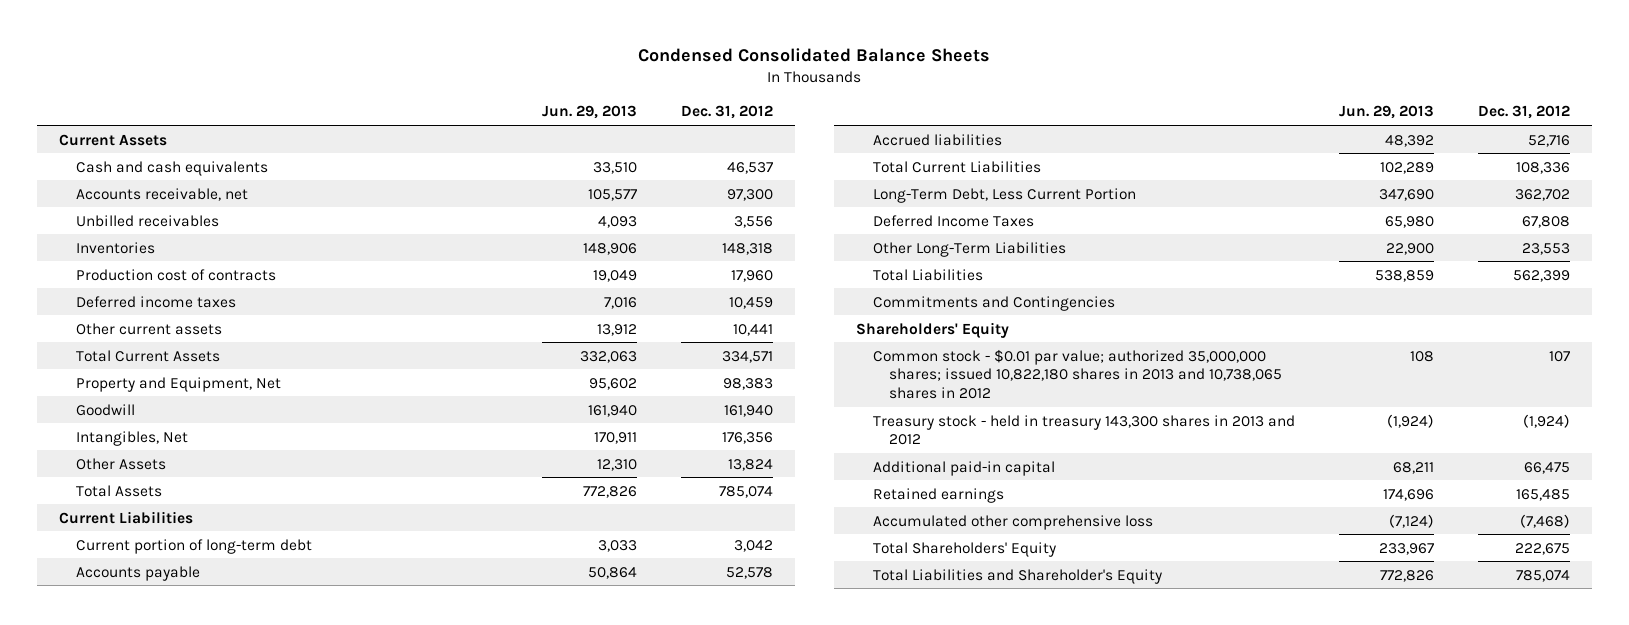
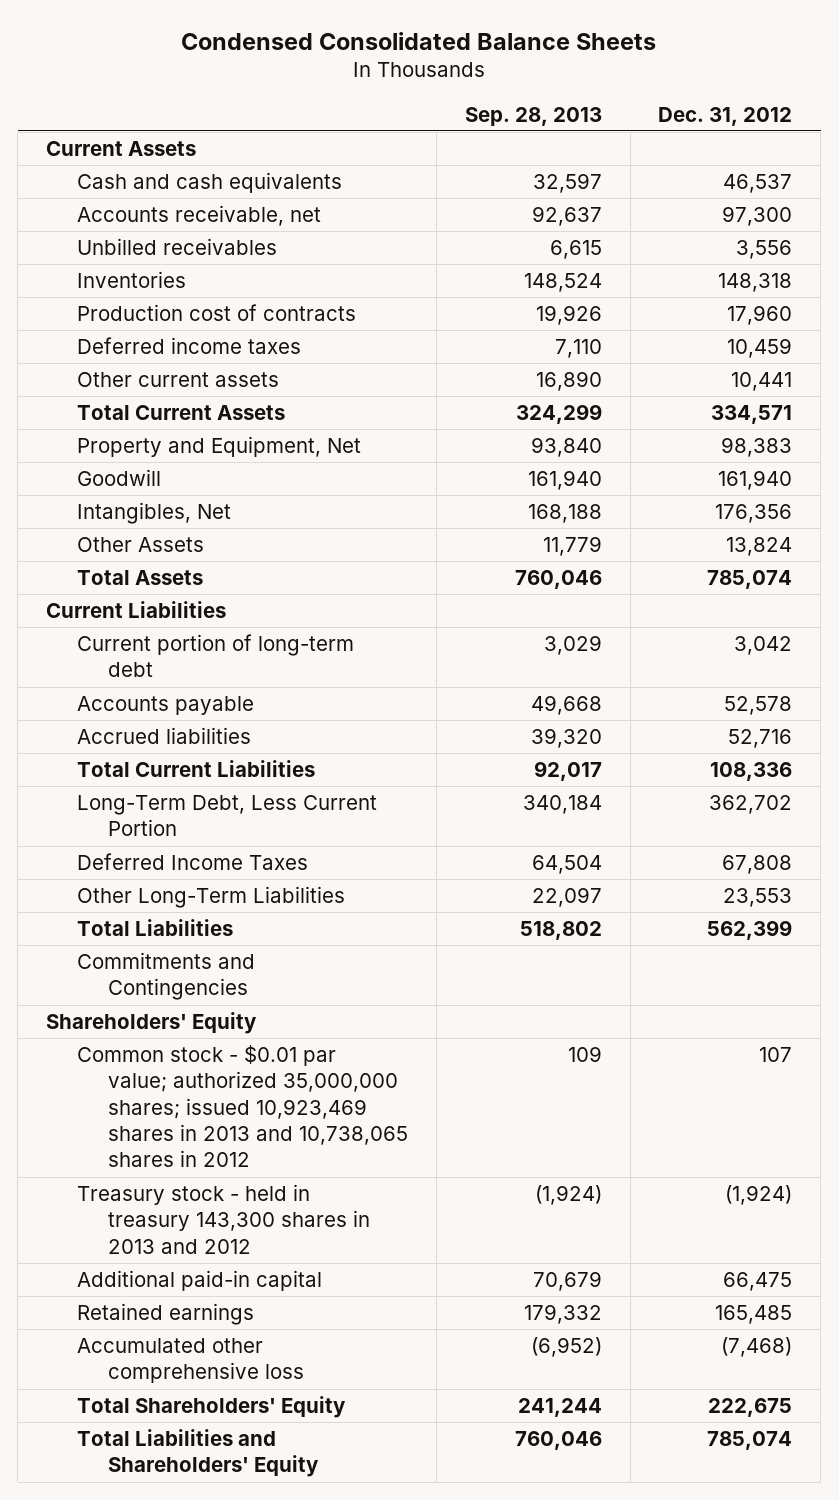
[541,105,637,120] Jun. 29, 2013 -> none
none -> [464,106,602,126] Sep. 28, 2013
[872,348,1283,400] Common stock - $0.01 par value; authorized 35,000,000 shares; issued 10,822,180 shares in 2013 and 10,738,065 shares in 2012 -> [77,1045,409,1168] Common stock - $0.01 par value; authorized 35,000,000 shares; issued 10,923,469 shares in 2013 and 10,738,065 shares in 2012
[872,568,1162,584] Total Liabilities and Shareholder's Equity -> [77,1429,320,1478] Total Liabilities and Shareholders' Equity

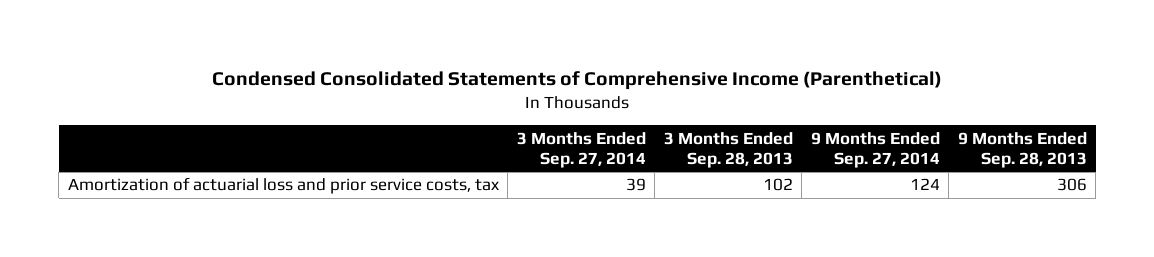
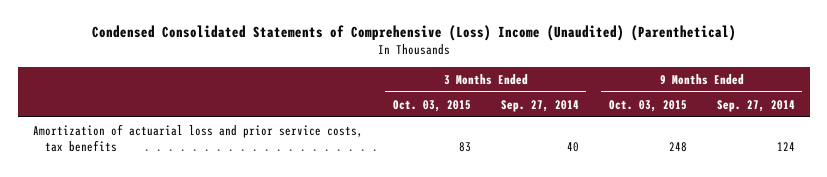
[212,71,943,91] Condensed Consolidated Statements of Comprehensive Income (Parenthetical) -> [91,25,736,42] Condensed Consolidated Statements of Comprehensive (Loss) Income (Unaudited) (Parenthetical)
[663,131,793,168] 3 Months Ended Sep. 28, 2013 -> none
[957,131,1087,168] 9 Months Ended Sep. 28, 2013 -> none
none -> [392,99,471,112] Oct. 03, 2015
none -> [608,99,687,112] Oct. 03, 2015
[67,177,499,195] Amortization of actuarial loss and prior service costs, tax -> [32,123,363,152] Amortization of actuarial loss and prior service costs, tax benefits
[625,178,646,192] 39 -> [566,141,579,152] 40

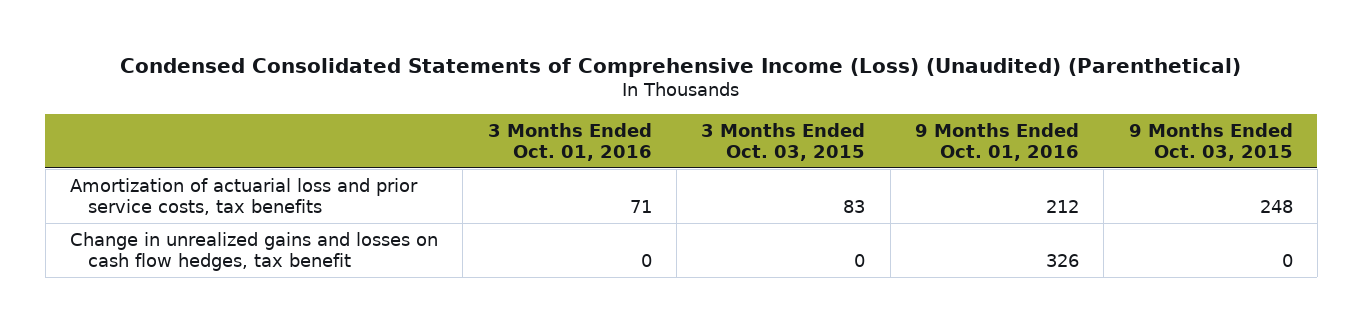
[91,25,736,42] Condensed Consolidated Statements of Comprehensive (Loss) Income (Unaudited) (Parenthetical) -> [120,57,1242,77] Condensed Consolidated Statements of Comprehensive Income (Loss) (Unaudited) (Parenthetical)
[500,99,579,112] Sep. 27, 2014 -> none
[716,99,795,112] Sep. 27, 2014 -> none
none -> [487,122,652,161] 3 Months Ended Oct. 01, 2016
none -> [915,122,1080,161] 9 Months Ended Oct. 01, 2016
none -> [70,231,439,271] Change in unrealized gains and losses on cash flow hedges, tax benefit

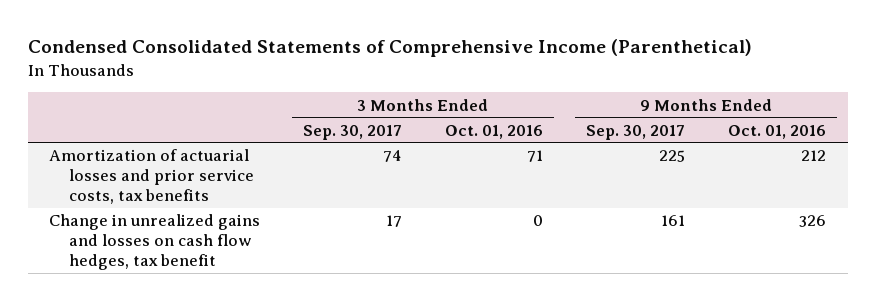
[120,57,1242,77] Condensed Consolidated Statements of Comprehensive Income (Loss) (Unaudited) (Parenthetical) -> [27,39,752,58] Condensed Consolidated Statements of Comprehensive Income (Parenthetical)
[701,122,866,161] 3 Months Ended Oct. 03, 2015 -> none
[1128,122,1293,161] 9 Months Ended Oct. 03, 2015 -> none
none -> [303,124,403,140] Sep. 30, 2017
none -> [586,124,686,140] Sep. 30, 2017
[70,177,419,215] Amortization of actuarial loss and prior service costs, tax benefits -> [49,149,254,205] Amortization of actuarial losses and prior service costs, tax benefits

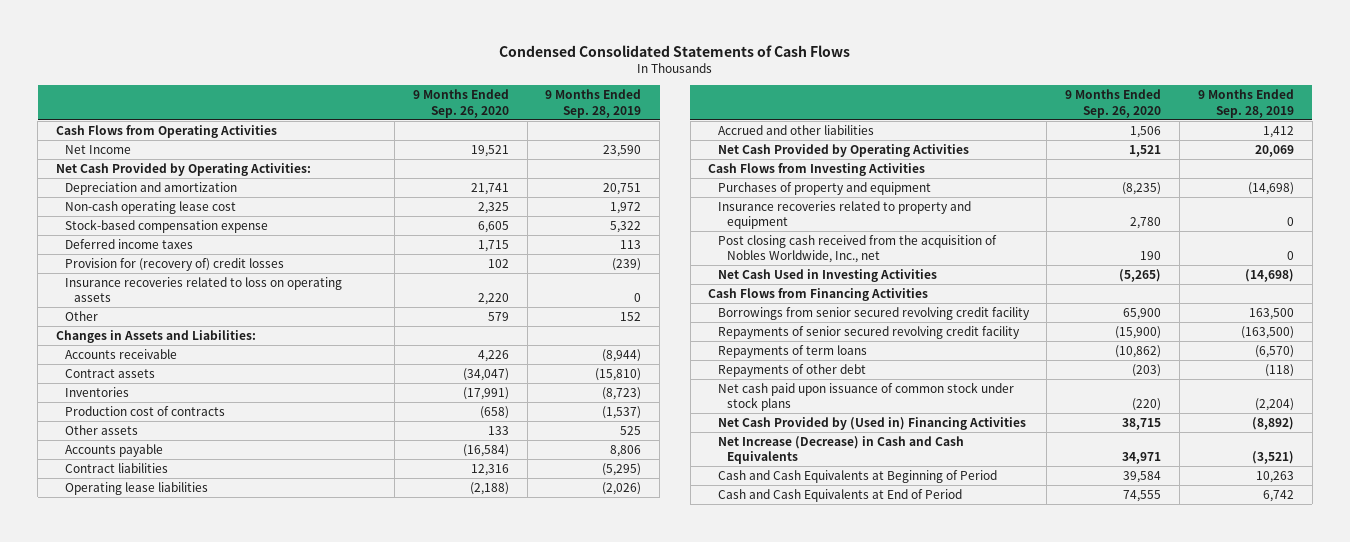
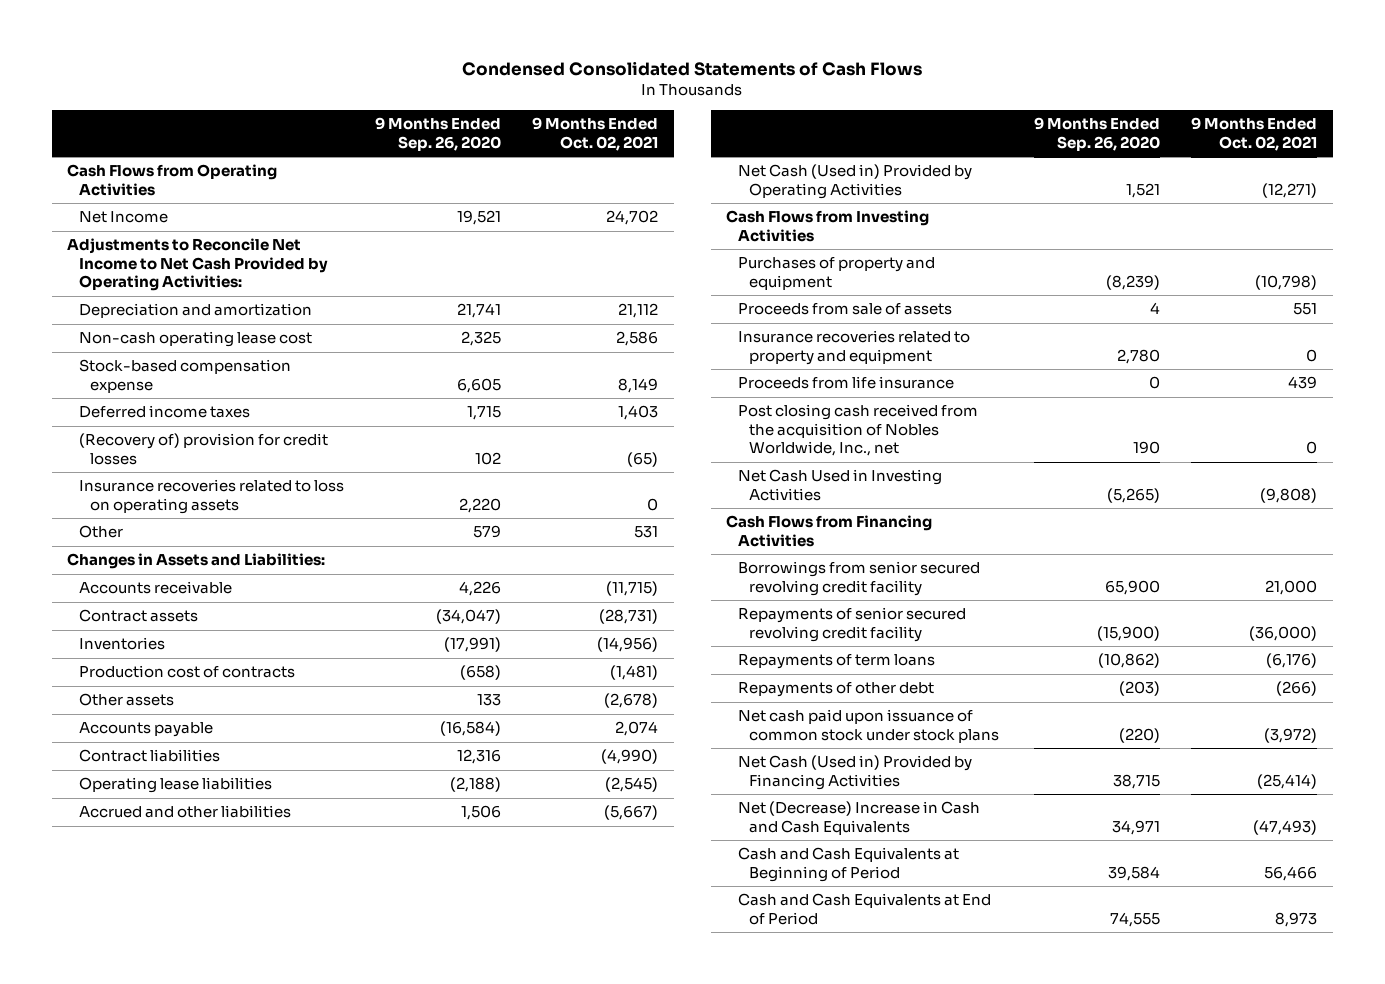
[545,89,642,118] 9 Months Ended Sep. 28, 2019 -> none
none -> [532,117,659,151] 9 Months Ended Oct. 02, 2021
[56,163,312,177] Net Cash Provided by Operating Activities: -> [67,238,328,292] Adjustments to Reconcile Net Income to Net Cash Provided by Operating Activities:
[65,258,285,272] Provision for (recovery of) credit losses -> [78,433,328,465] (Recovery of) provision for credit losses
[717,144,969,158] Net Cash Provided by Operating Activities -> [737,164,972,199] Net Cash (Used in) Provided by Operating Activities
[1122,182,1162,196] (8,235) -> [1105,274,1160,290] (8,239)
none -> [737,303,952,316] Proceeds from sale of assets
none -> [737,376,954,390] Proceeds from life insurance
[717,417,1026,431] Net Cash Provided by (Used in) Financing Activities -> [737,755,972,790] Net Cash (Used in) Provided by Financing Activities
[717,436,964,465] Net Increase (Decrease) in Cash and Cash Equivalents -> [737,801,980,835] Net (Decrease) Increase in Cash and Cash Equivalents

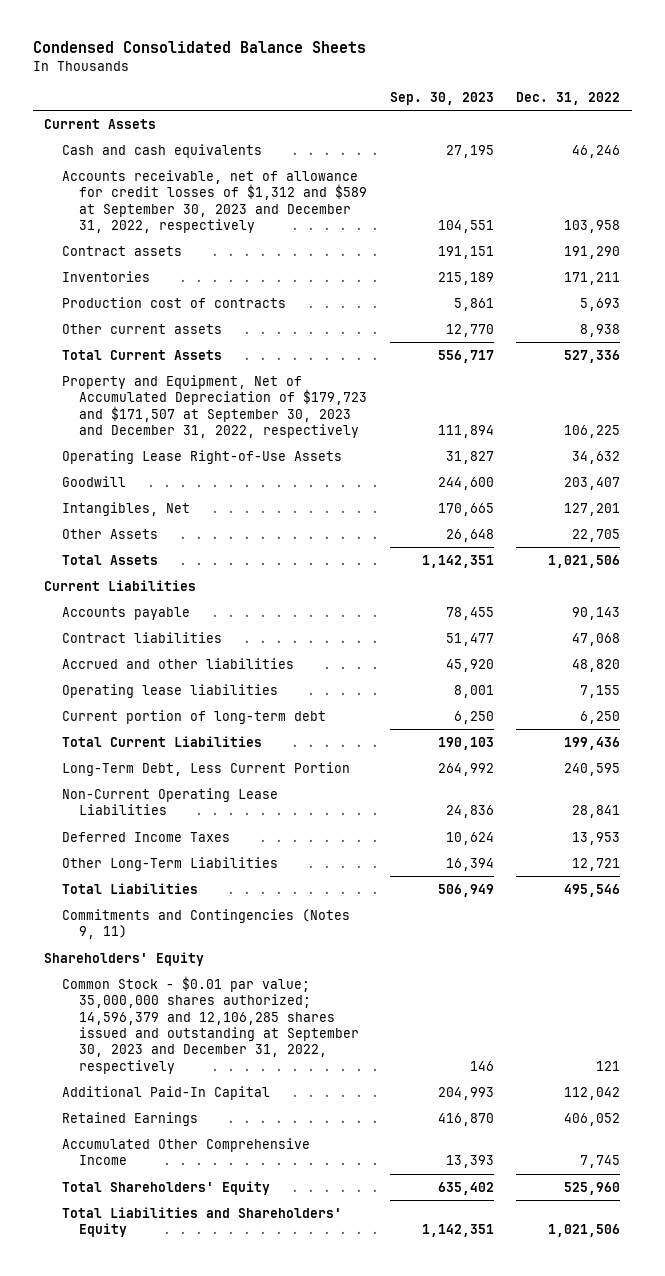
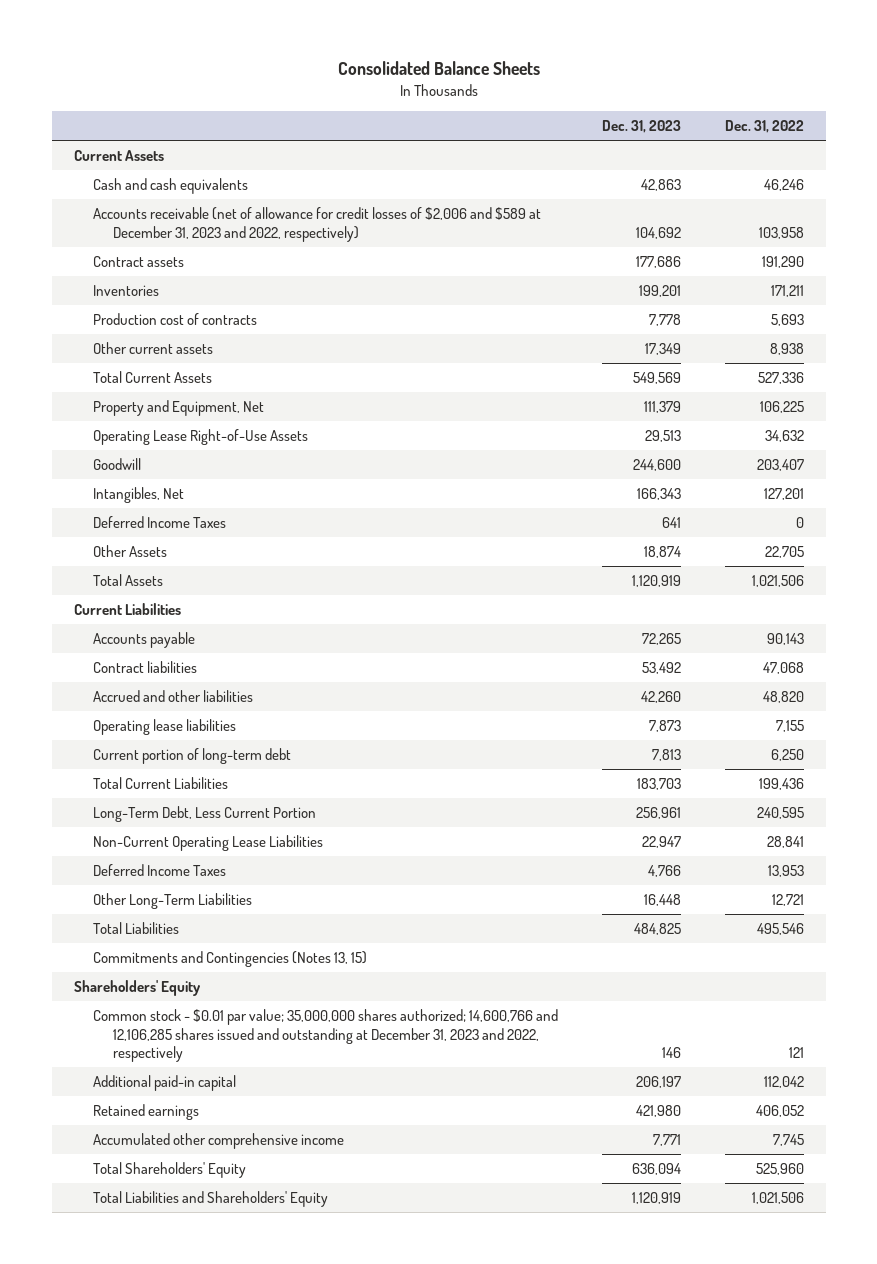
[33,41,367,54] Condensed Consolidated Balance Sheets -> [337,61,540,76] Consolidated Balance Sheets
[389,91,494,105] Sep. 30, 2023 -> none
none -> [602,120,682,134] Dec. 31, 2023
[61,169,368,234] Accounts receivable, net of allowance for credit losses of $1,312 and $589 at September 30, 2023 and December 31, 2022, respectively -> [93,207,542,242] Accounts receivable (net of allowance for credit losses of $2,006 and $589 at December 31, 2023 and 2022, respectively)
[61,374,368,439] Property and Equipment, Net of Accumulated Depreciation of $179,723 and $171,507 at September 30, 2023 and December 31, 2022, respectively -> [93,400,265,417] Property and Equipment, Net
none -> [93,516,227,529] Deferred Income Taxes
[61,908,350,940] Commitments and Contingencies (Notes 9, 11) -> [93,951,368,968] Commitments and Contingencies (Notes 13, 15)
[61,975,360,1074] Common Stock - $0.01 par value; 35,000,000 shares authorized; 14,596,379 and 12,106,285 shares issued and outstanding at September 30, 2023 and December 31, 2022, respectively -> [93,1009,559,1063] Common stock - $0.01 par value; 35,000,000 shares authorized; 14,600,766 and 12,106,285 shares issued and outstanding at December 31, 2023 and 2022, respectively
[61,1085,270,1100] Additional Paid-In Capital -> [93,1075,237,1092] Additional paid-in capital
[61,1111,198,1126] Retained Earnings -> [93,1104,200,1121] Retained earnings
[61,1137,310,1166] Accumulated Other Comprehensive Income -> [93,1133,345,1150] Accumulated other comprehensive income

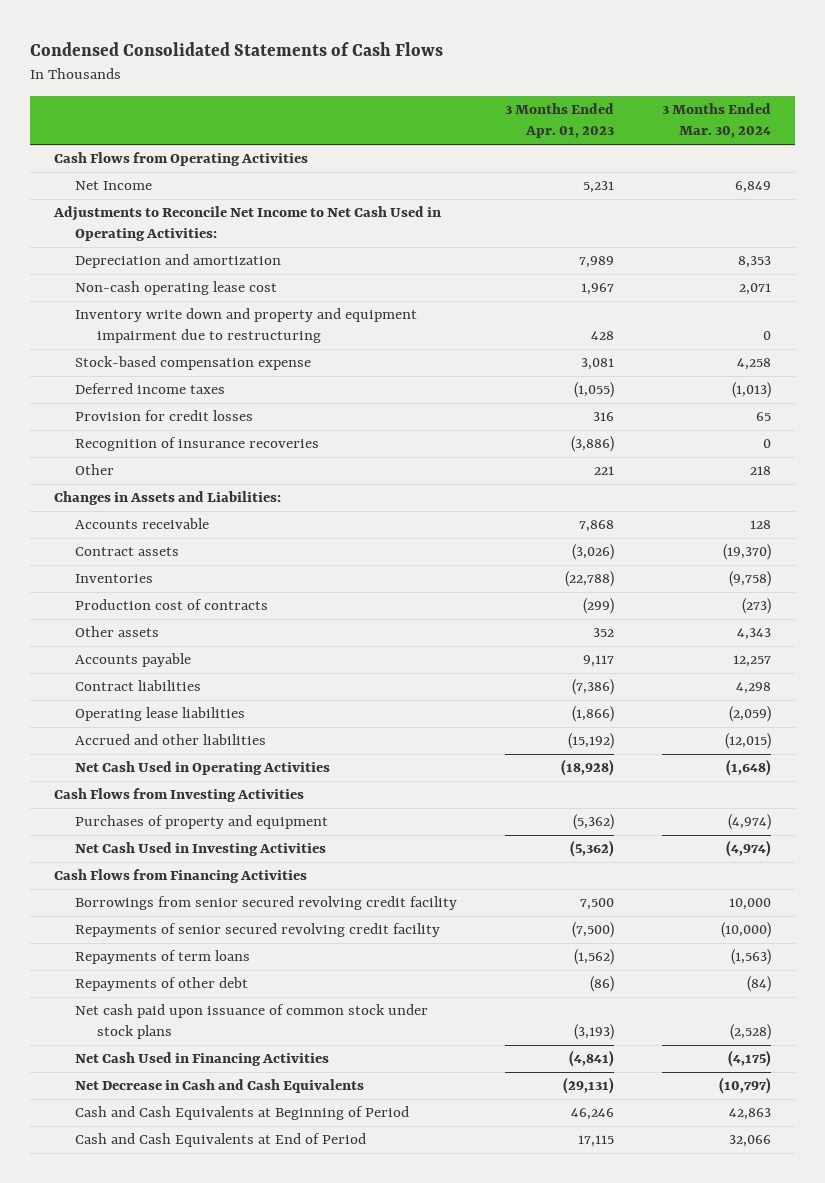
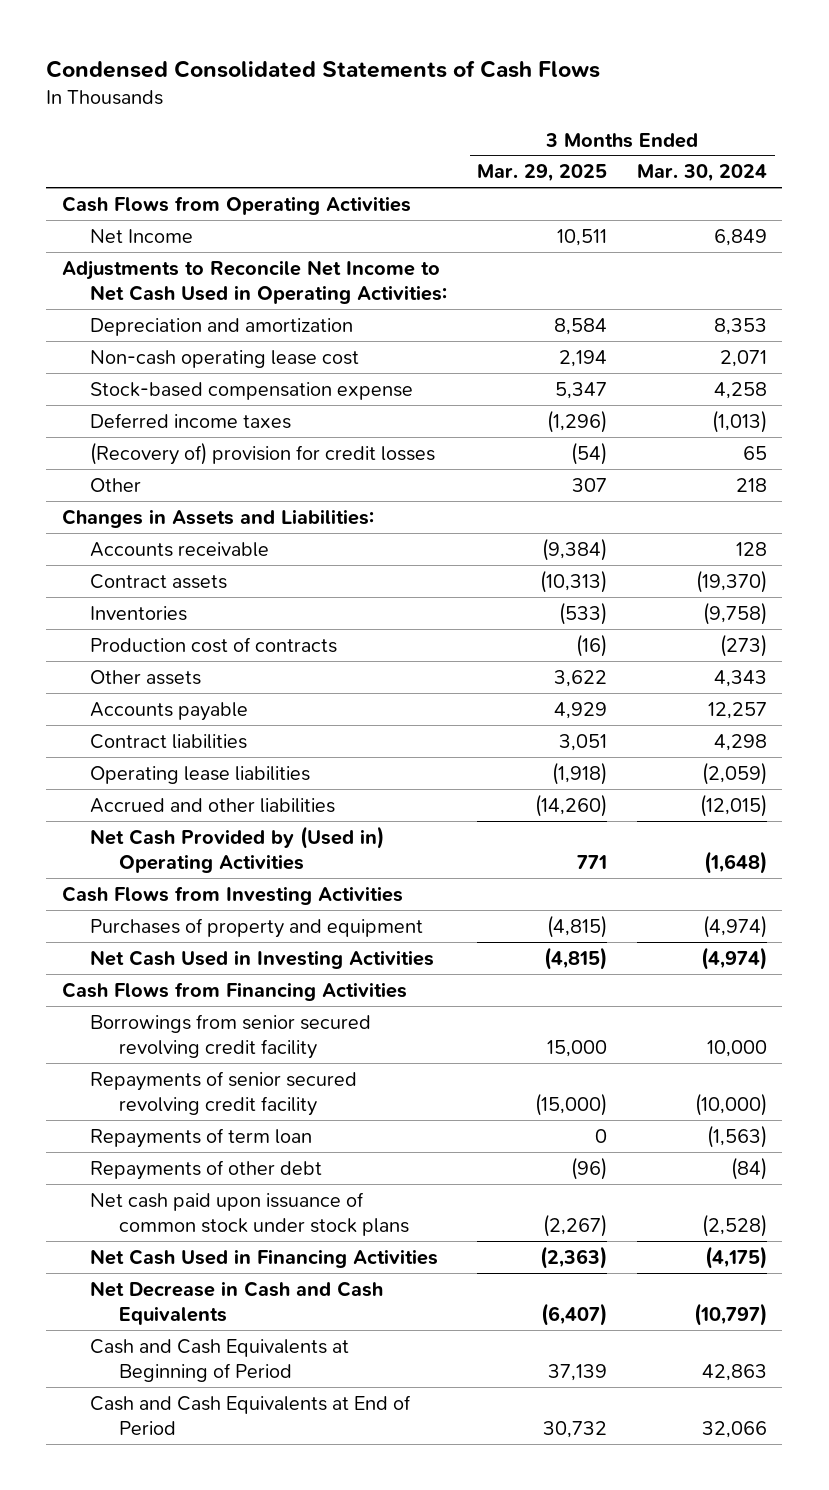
[505,103,615,139] 3 Months Ended Apr. 01, 2023 -> none
none -> [477,164,608,183] Mar. 29, 2025
[75,308,418,344] Inventory write down and property and equipment impairment due to restructuring -> none
[75,437,320,452] Recognition of insurance recoveries -> none
[75,410,254,422] Provision for credit losses -> [90,441,436,465] (Recovery of) provision for credit losses
[75,761,331,776] Net Cash Used in Operating Activities -> [90,825,385,874] Net Cash Provided by (Used in) Operating Activities
[75,950,251,965] Repayments of term loans -> [90,1127,313,1148] Repayments of term loan

